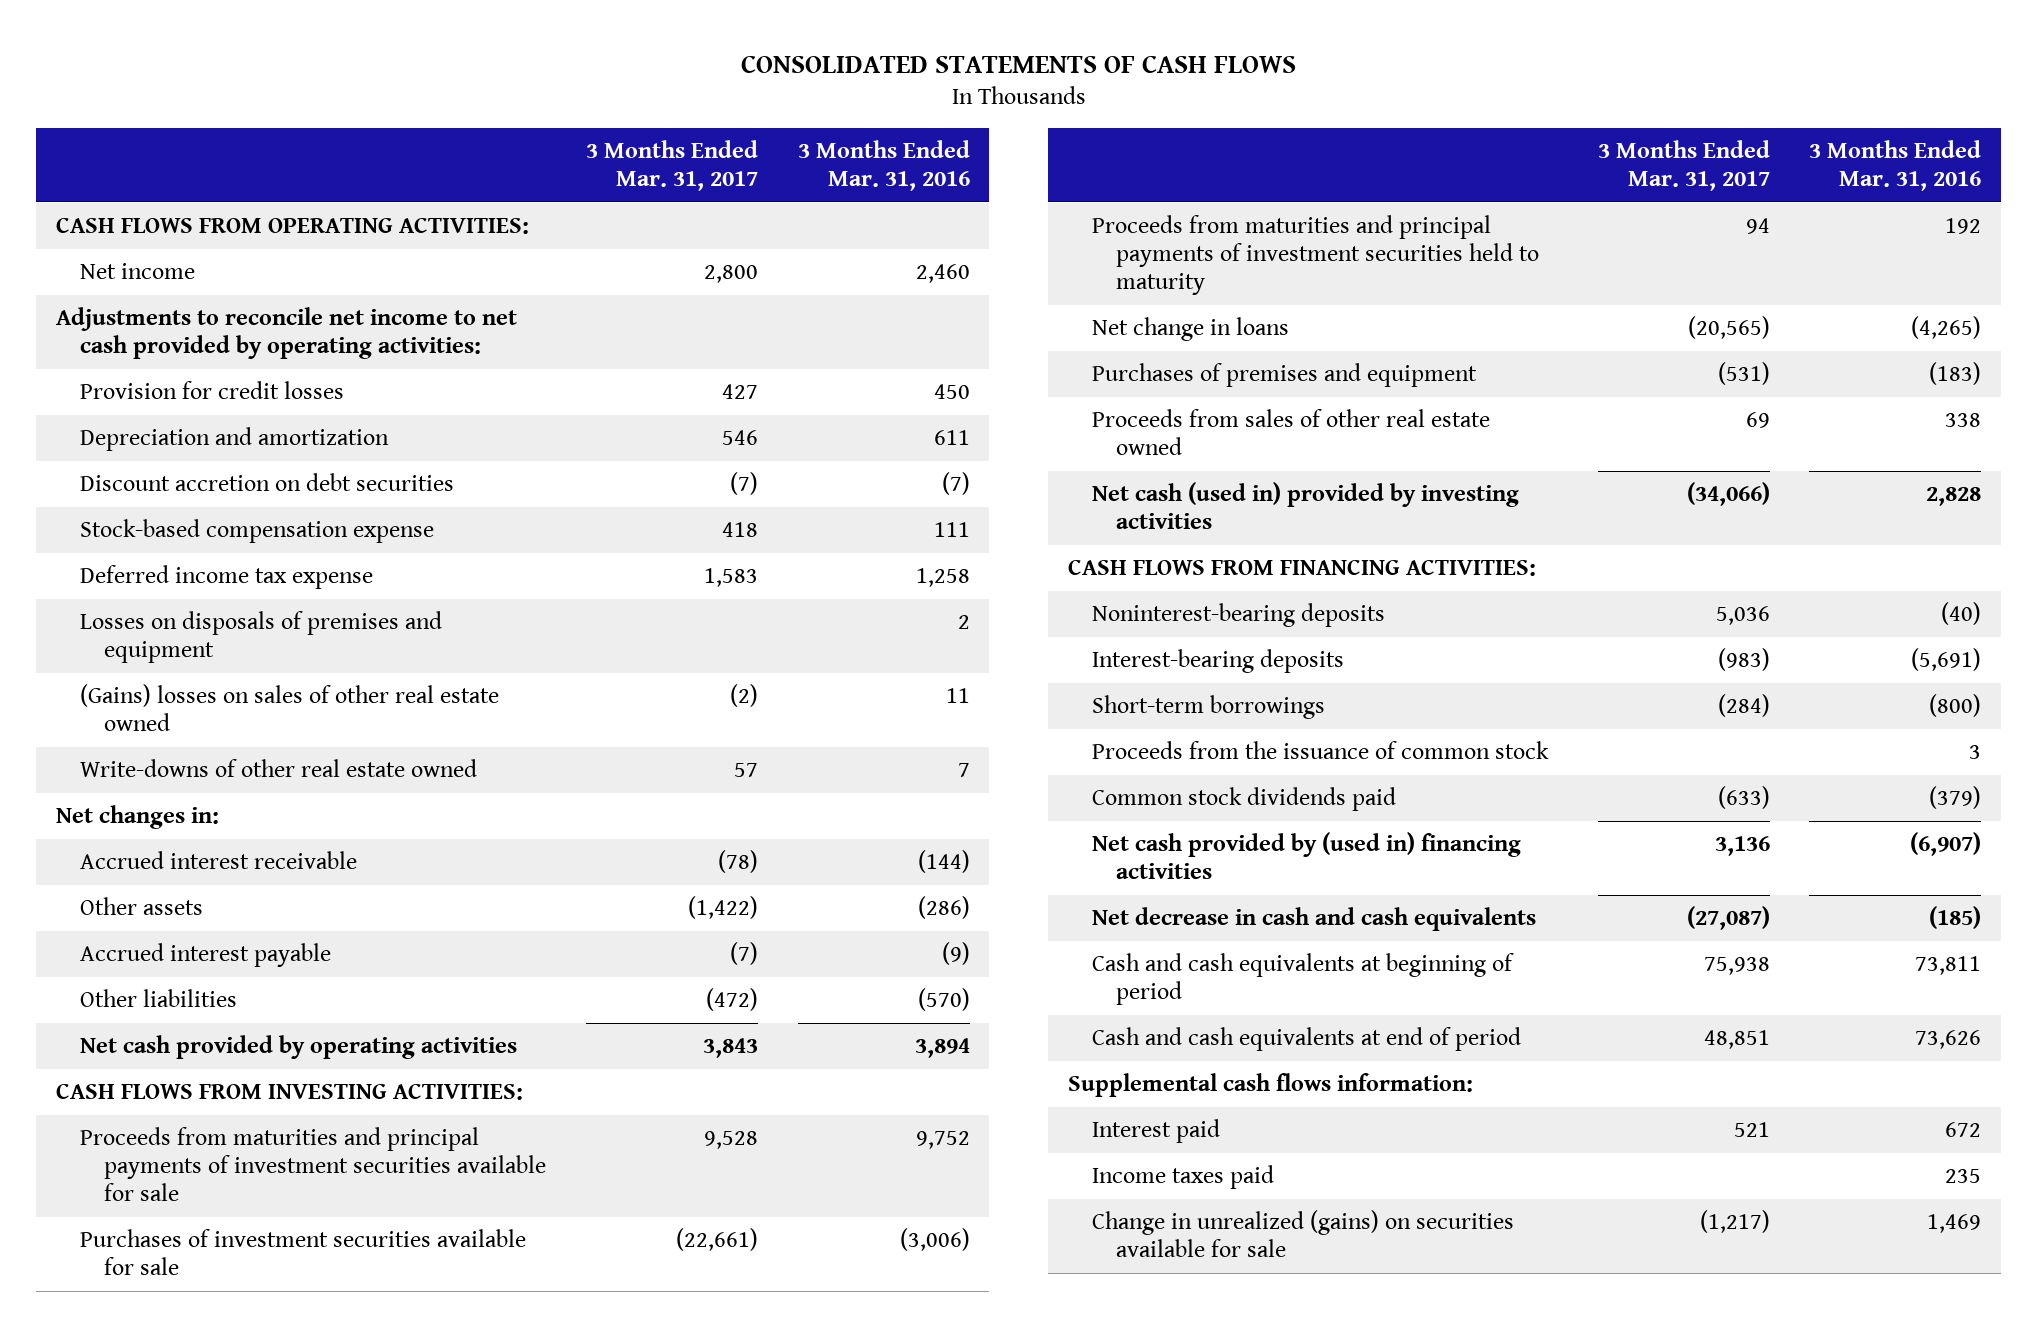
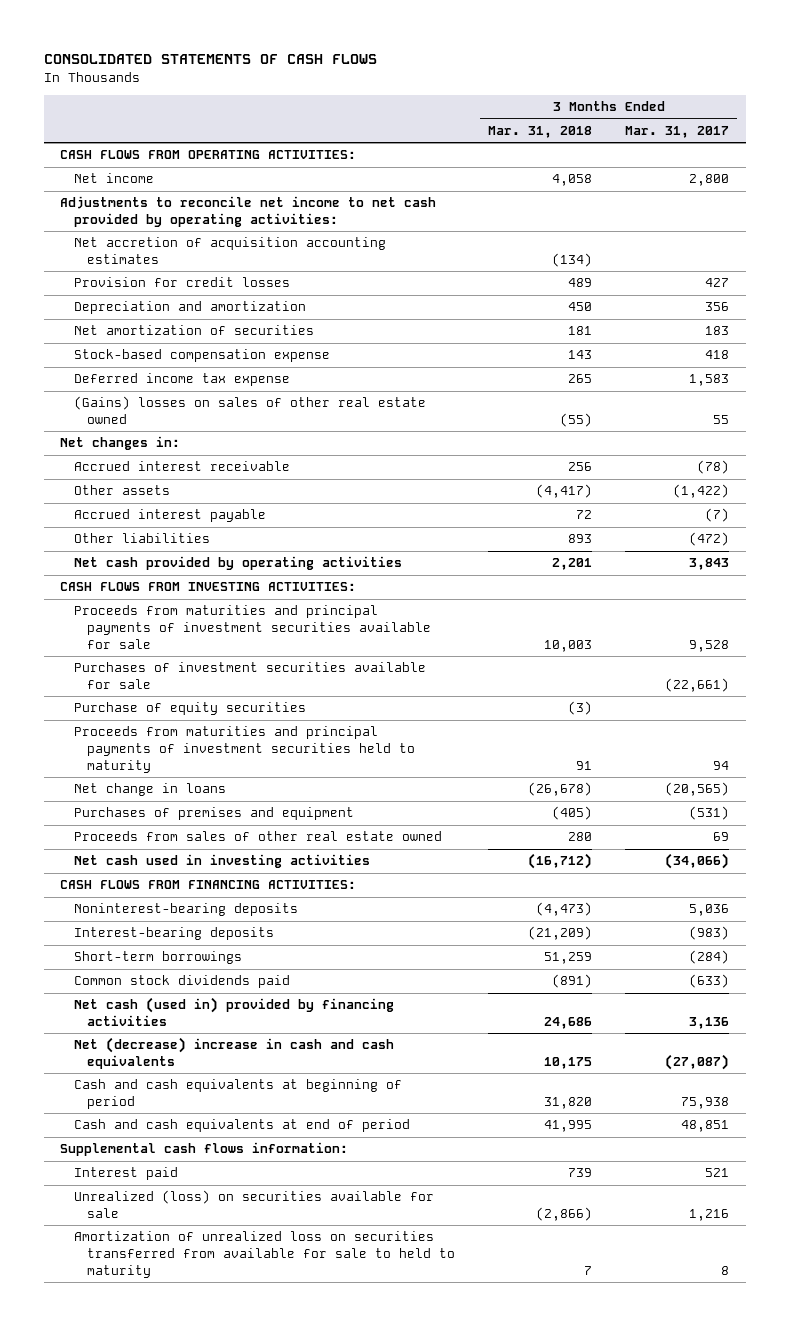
[797,140,970,192] 3 Months Ended Mar. 31, 2016 -> none
none -> [488,125,593,138] Mar. 31, 2018
none -> [73,237,386,265] Net accretion of acquisition accounting estimates
[80,473,455,492] Discount accretion on debt securities -> none
[721,430,758,446] 546 -> [705,302,730,312] 356
none -> [73,325,314,336] Net amortization of securities
[80,611,443,664] Losses on disposals of premises and equipment -> none
[80,759,478,778] Write-downs of other real estate owned -> none
[729,684,758,708] (2) -> [713,415,730,425] 55
none -> [73,702,306,716] Purchase of equity securities
[1091,482,1519,530] Net cash (used in) provided by investing activities -> [73,854,370,869] Net cash used in investing activities
[1091,741,1549,760] Proceeds from the issuance of common stock -> none
[1091,832,1521,880] Net cash provided by (used in) financing activities -> [73,997,394,1027] Net cash (used in) provided by financing activities
[1091,907,1536,932] Net decrease in cash and cash equivalents -> [73,1037,394,1070] Net (decrease) increase in cash and cash equivalents
[1091,1165,1274,1190] Income taxes paid -> none
[1091,1210,1514,1258] Change in unrealized (gains) on securities available for sale -> [73,1190,434,1219] Unrealized (loss) on securities available for sale
[1699,1210,1770,1234] (1,217) -> [689,1209,730,1222] 1,216
none -> [73,1231,456,1278] Amortization of unrealized loss on securities transferred from available for sale to held to maturity

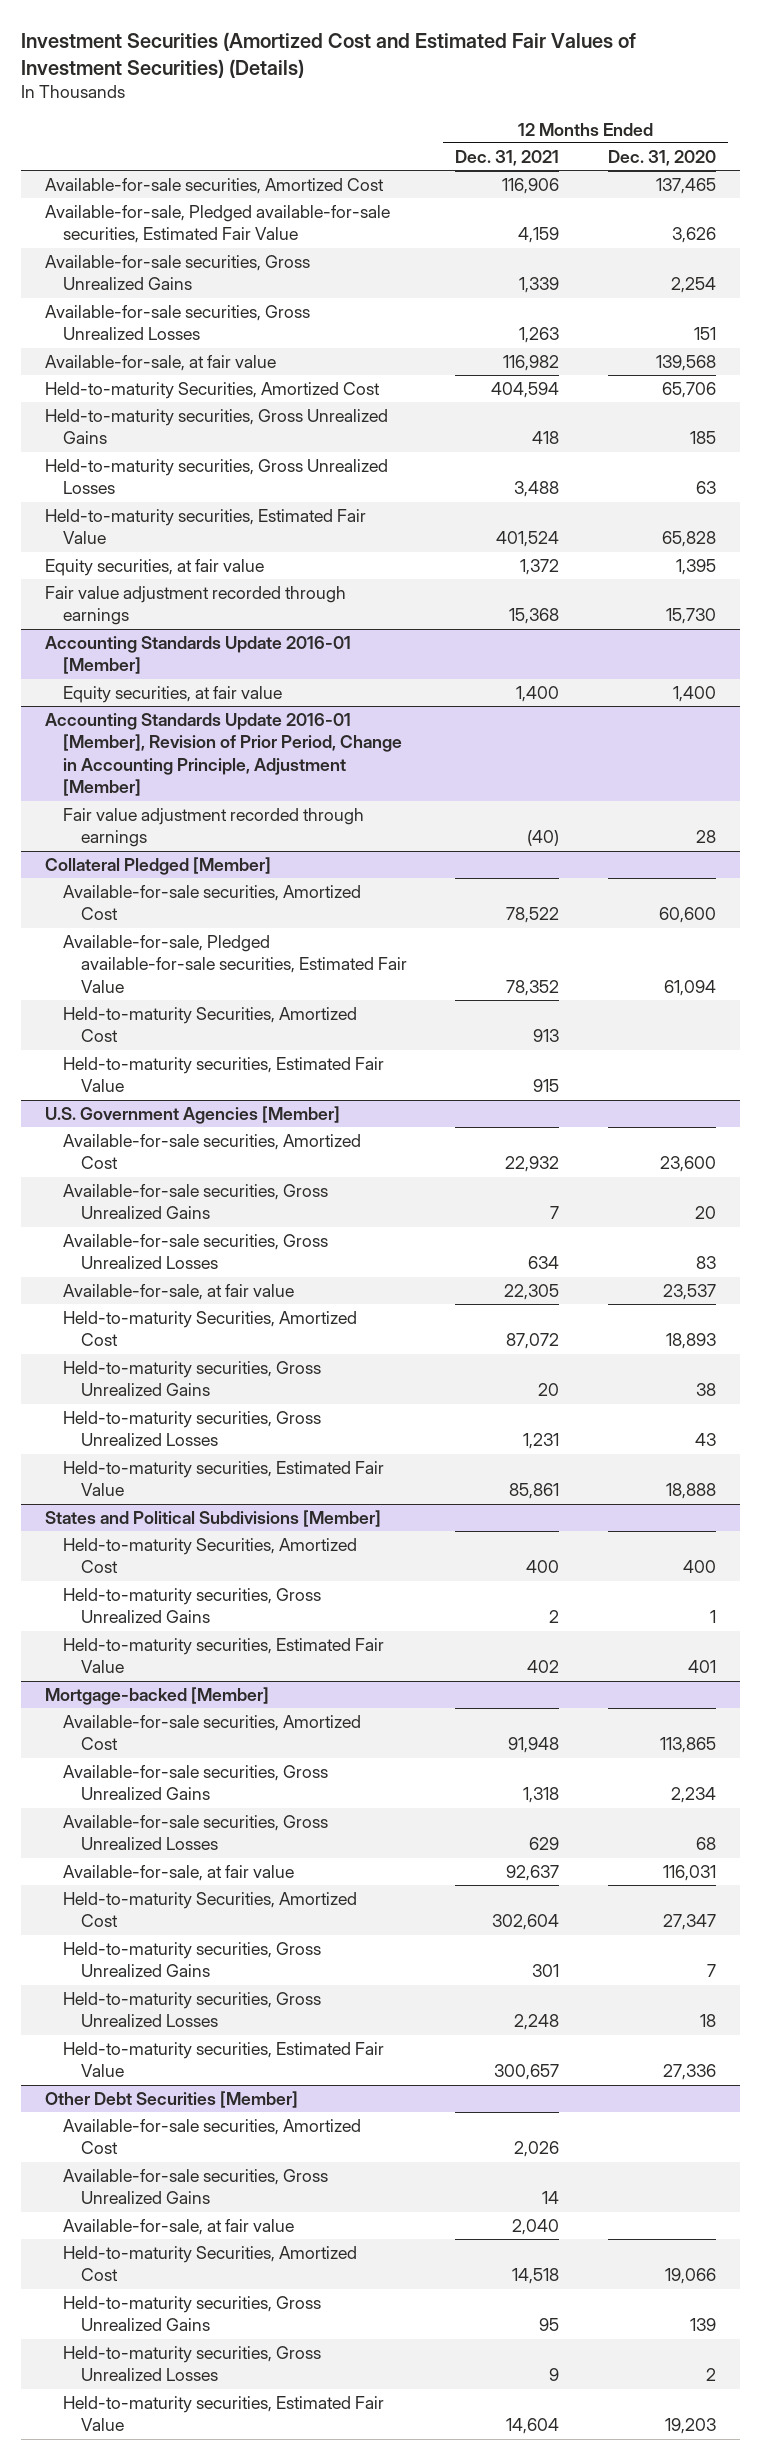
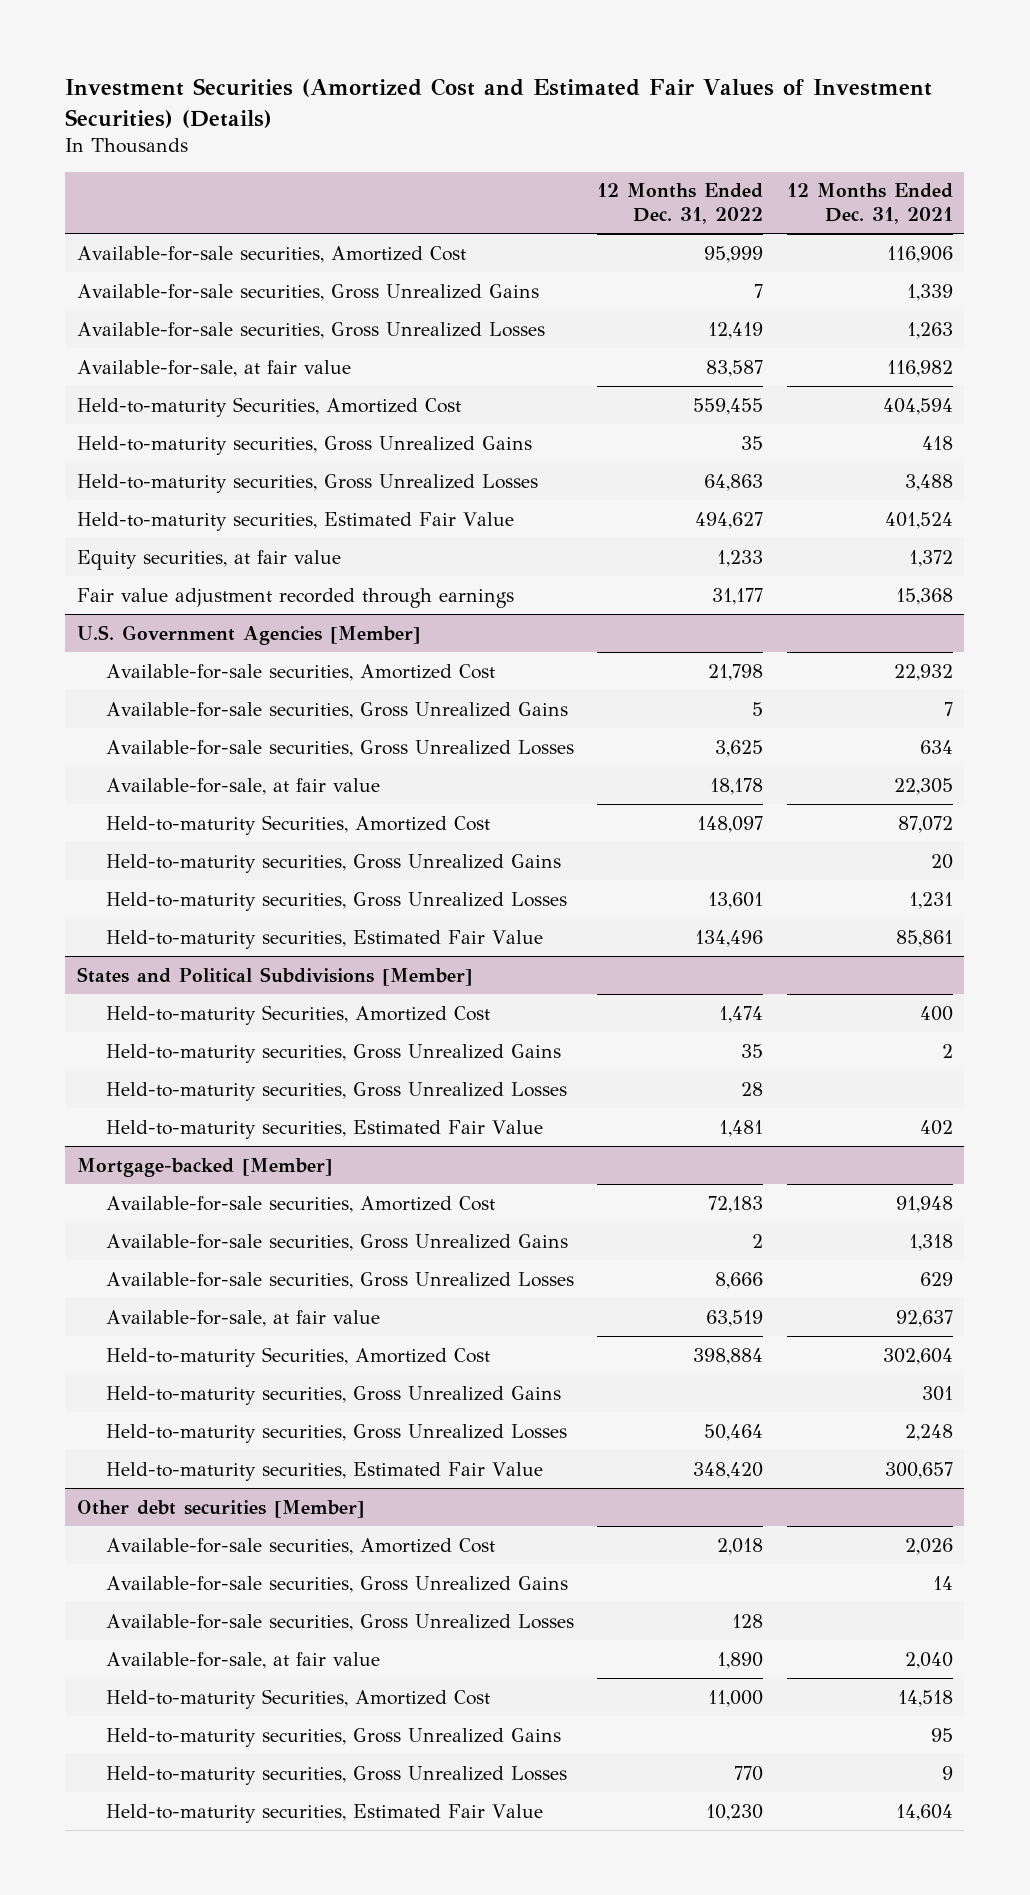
[608,149,717,166] Dec. 31, 2020 -> none
none -> [597,183,764,225] 12 Months Ended Dec. 31, 2022
[45,205,391,244] Available-for-sale, Pledged available-for-sale securities, Estimated Fair Value -> none
[45,636,352,675] Accounting Standards Update 2016-01 [Member] -> none
[62,686,282,704] Equity securities, at fair value -> none
[45,713,402,797] Accounting Standards Update 2016-01 [Member], Revision of Prior Period, Change in Accounting Principle, Adjustment [Member] -> none
[62,808,364,848] Fair value adjustment recorded through earnings -> none
[45,857,272,876] Collateral Pledged [Member] -> none
[62,885,361,921] Available-for-sale securities, Amortized Cost -> none
[62,935,407,993] Available-for-sale, Pledged available-for-sale securities, Estimated Fair Value -> none
[62,1007,357,1043] Held-to-maturity Securities, Amortized Cost -> none
[62,1057,384,1093] Held-to-maturity securities, Estimated Fair Value -> none
none -> [105,1081,567,1101] Held-to-maturity securities, Gross Unrealized Losses
[45,2091,299,2109] Other Debt Securities [Member] -> [76,1499,365,1518] Other debt securities [Member]
none -> [105,1613,574,1631] Available-for-sale securities, Gross Unrealized Losses

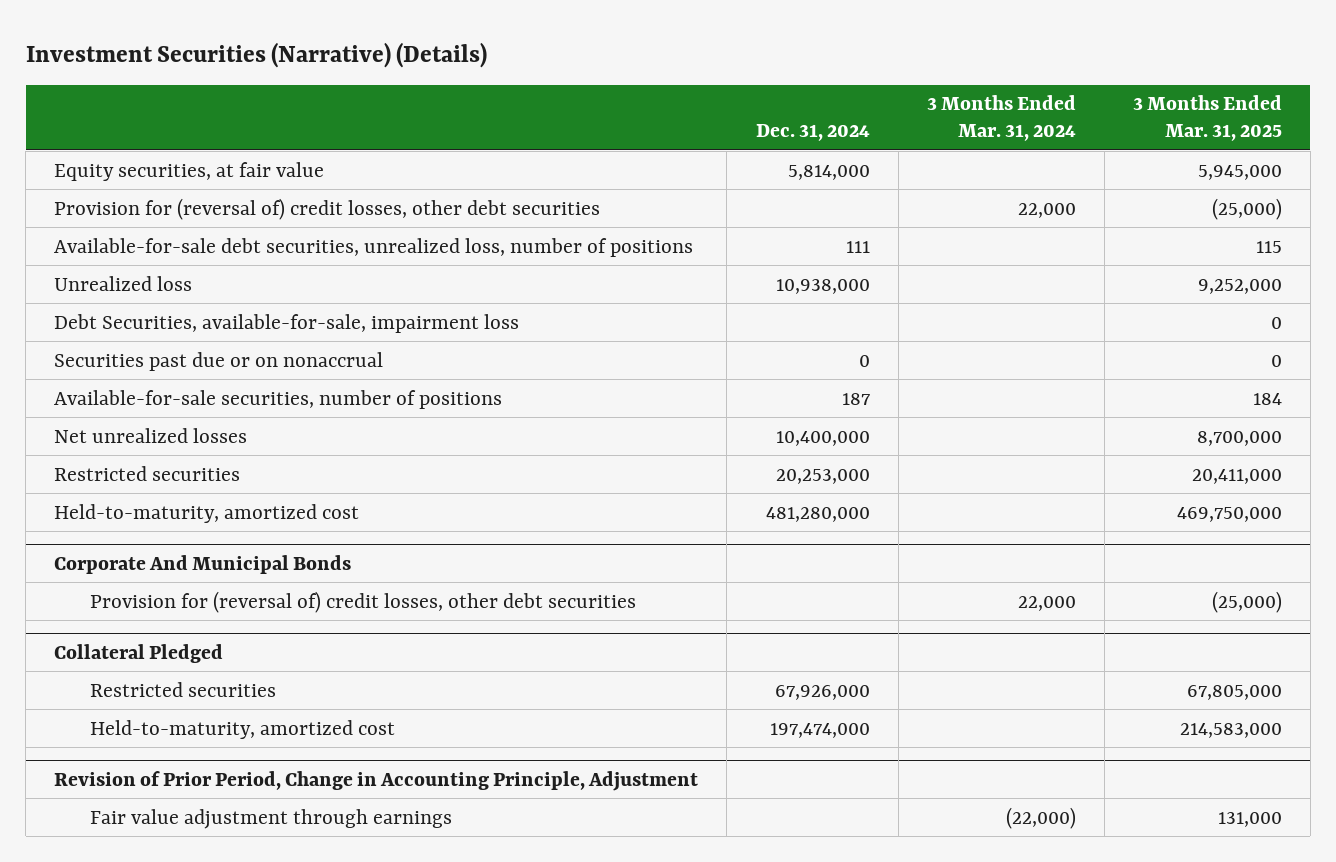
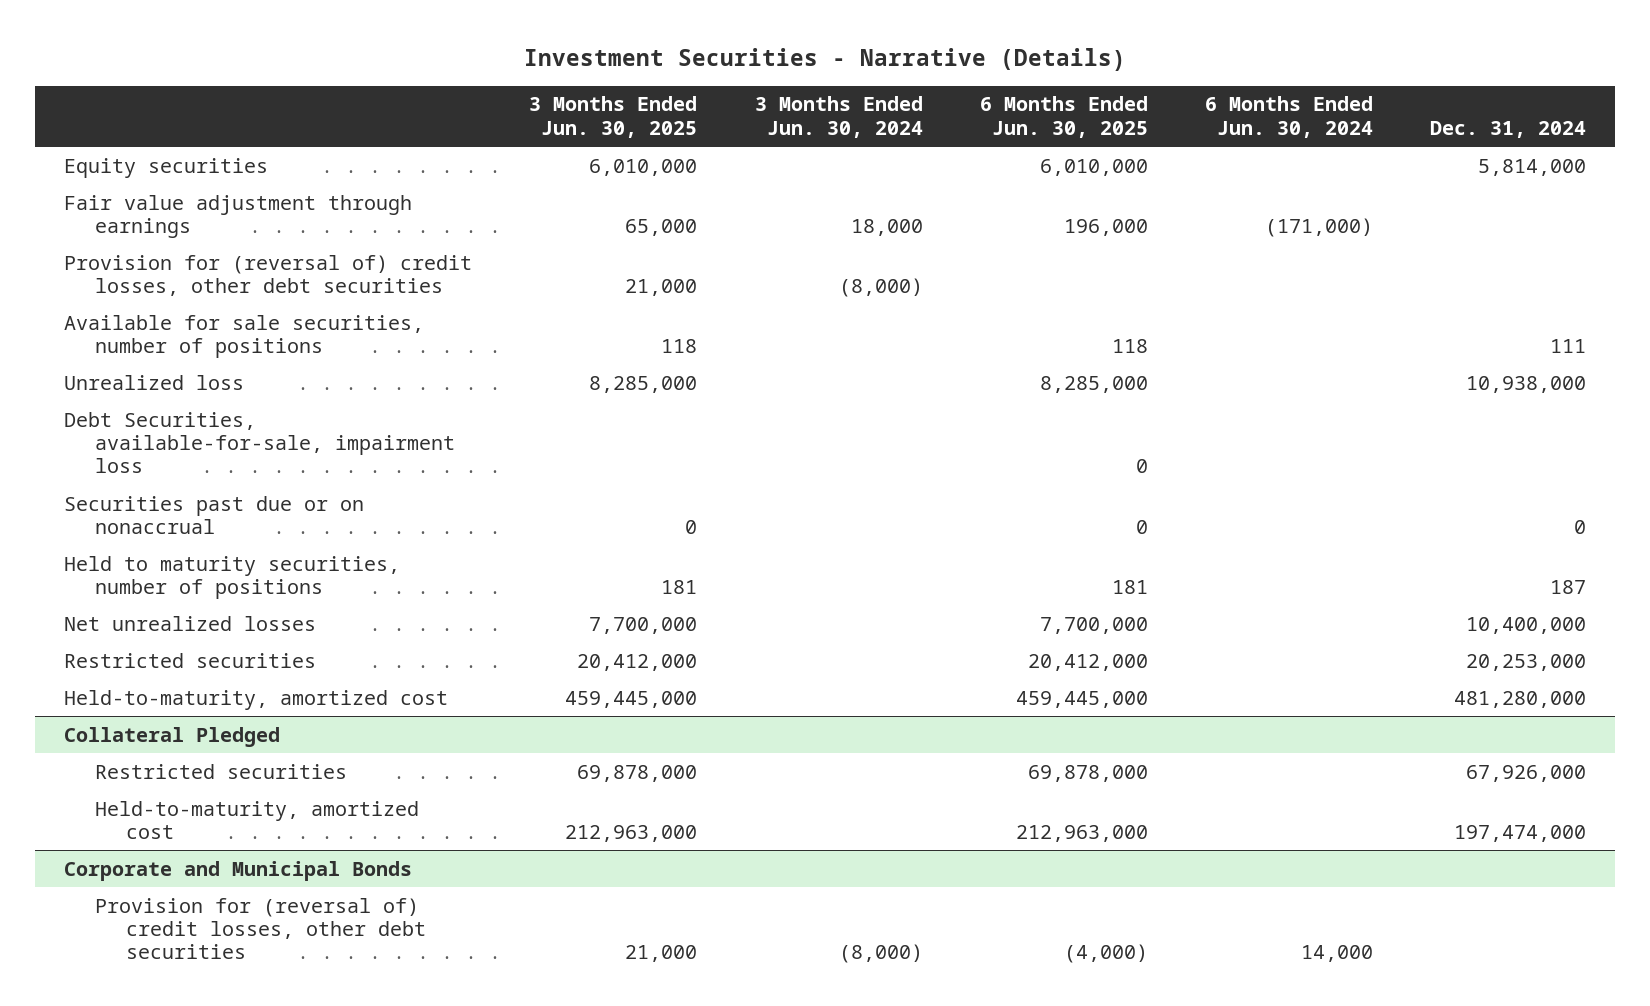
[25,41,487,68] Investment Securities (Narrative) (Details) -> [524,47,1127,71] Investment Securities - Narrative (Details)
[926,95,1076,142] 3 Months Ended Mar. 31, 2024 -> none
[1132,95,1282,142] 3 Months Ended Mar. 31, 2025 -> none
none -> [529,96,698,138] 3 Months Ended Jun. 30, 2025
none -> [754,96,923,138] 3 Months Ended Jun. 30, 2024
none -> [979,96,1148,138] 6 Months Ended Jun. 30, 2025
none -> [1205,96,1374,138] 6 Months Ended Jun. 30, 2024
[54,161,325,181] Equity securities, at fair value -> [63,157,268,178] Equity securities
none -> [63,194,412,238] Fair value adjustment through earnings
[54,237,694,257] Available-for-sale debt securities, unrealized loss, number of positions -> [63,314,424,358] Available for sale securities, number of positions
[54,389,503,409] Available-for-sale securities, number of positions -> [63,555,400,599] Held to maturity securities, number of positions
[54,554,352,574] Corporate And Municipal Bonds -> none
[90,590,637,613] Provision for (reversal of) credit losses, other debt securities -> none
[54,770,699,791] Revision of Prior Period, Change in Accounting Principle, Adjustment -> none
[90,808,453,829] Fair value adjustment through earnings -> none
none -> [63,860,412,881] Corporate and Municipal Bonds
none -> [95,897,427,960] Provision for (reversal of) credit losses, other debt securities

